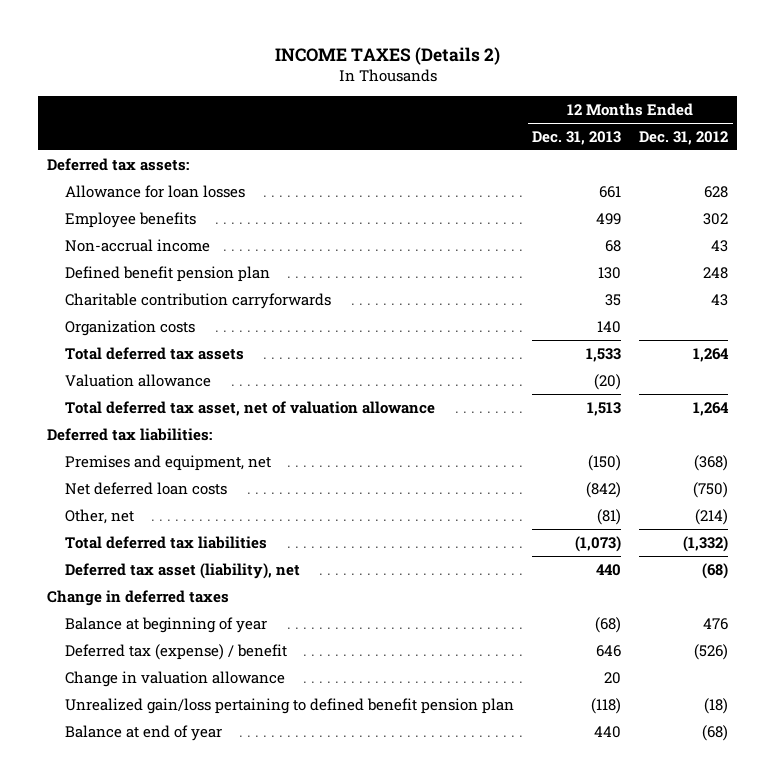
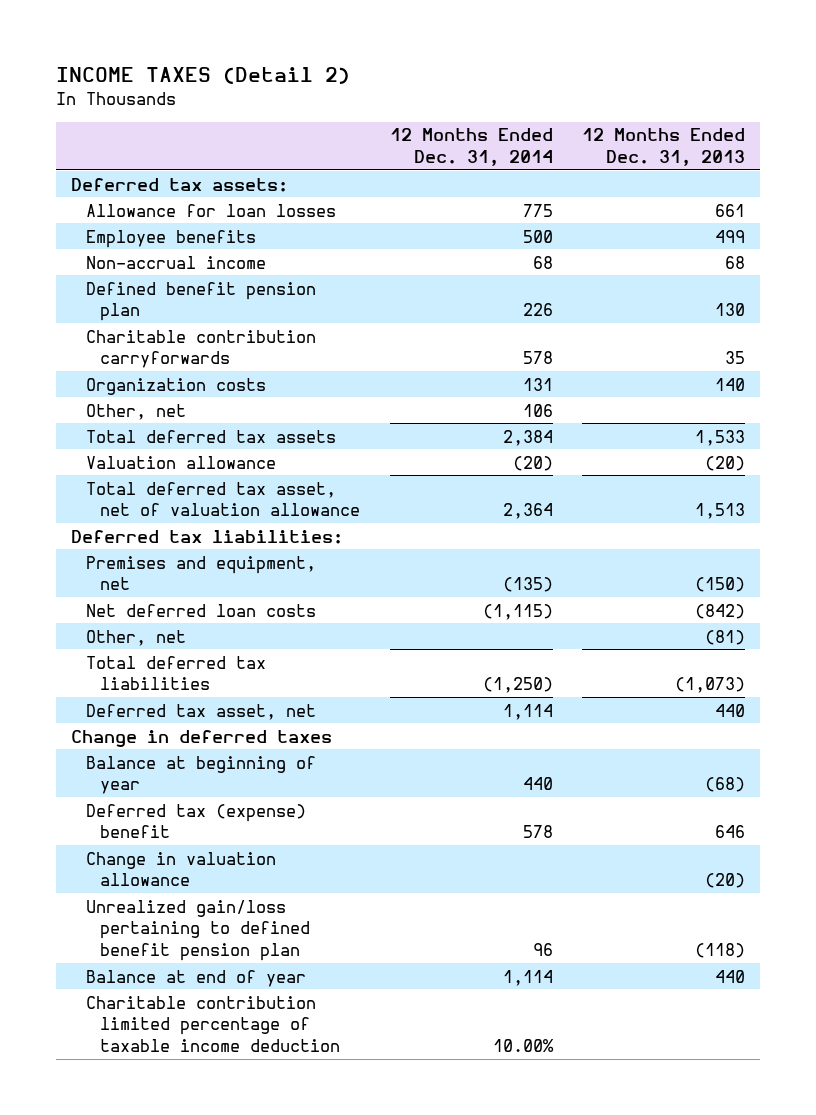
[274,47,500,66] INCOME TAXES (Details 2) -> [56,67,351,85] INCOME TAXES (Detail 2)
[639,130,729,145] Dec. 31, 2012 -> none
none -> [389,128,553,166] 12 Months Ended Dec. 31, 2014
none -> [85,403,186,420] Other, net
[65,562,301,579] Deferred tax asset (liability), net -> [85,703,316,720] Deferred tax asset, net
[65,643,288,660] Deferred tax (expense) / benefit -> [85,803,306,839] Deferred tax (expense) benefit
[604,671,622,684] 20 -> [705,873,746,889] (20)
none -> [85,995,341,1052] Charitable contribution limited percentage of taxable income deduction

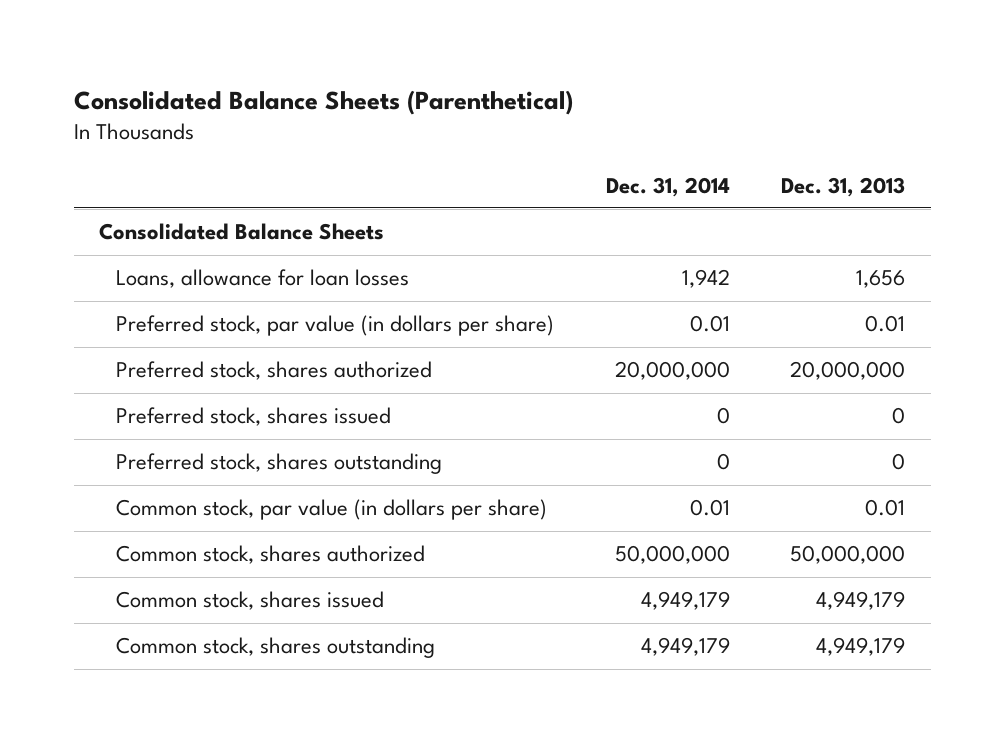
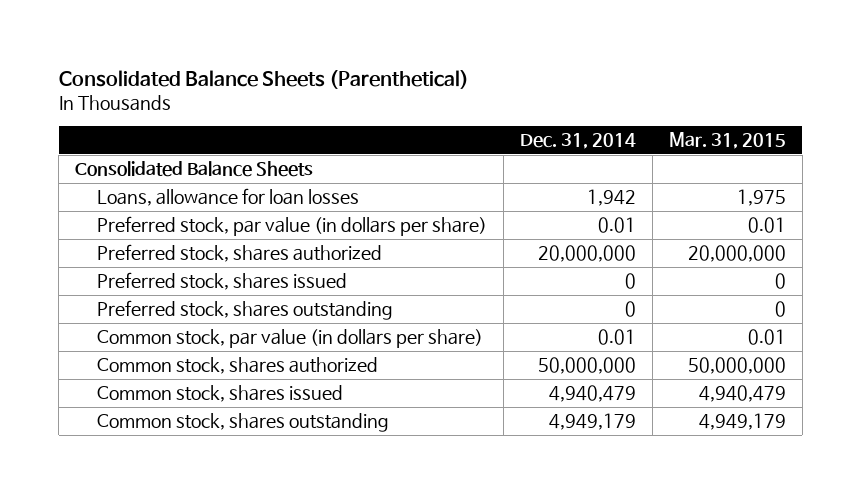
[781,176,906,197] Dec. 31, 2013 -> none
none -> [668,132,786,150] Mar. 31, 2015
[640,591,730,611] 4,949,179 -> [548,385,636,403] 4,940,479

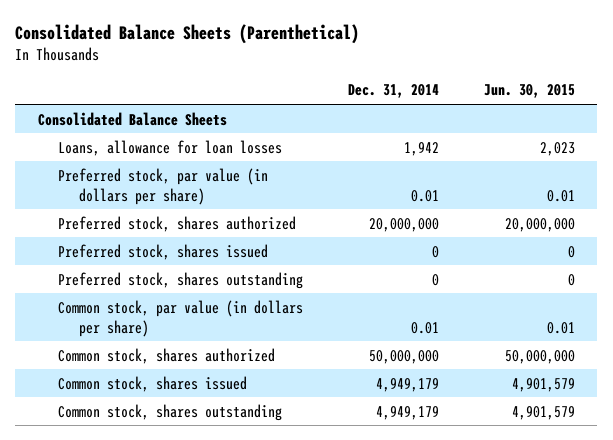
[668,132,786,150] Mar. 31, 2015 -> none
none -> [483,84,575,99] Jun. 30, 2015
[548,385,636,403] 4,940,479 -> [376,377,440,392] 4,949,179

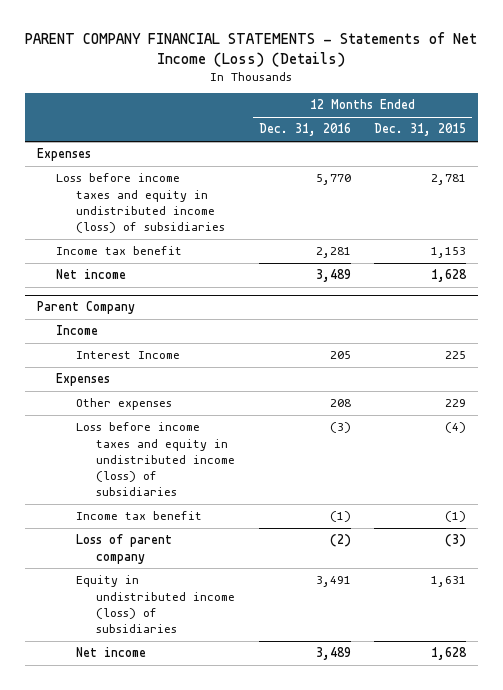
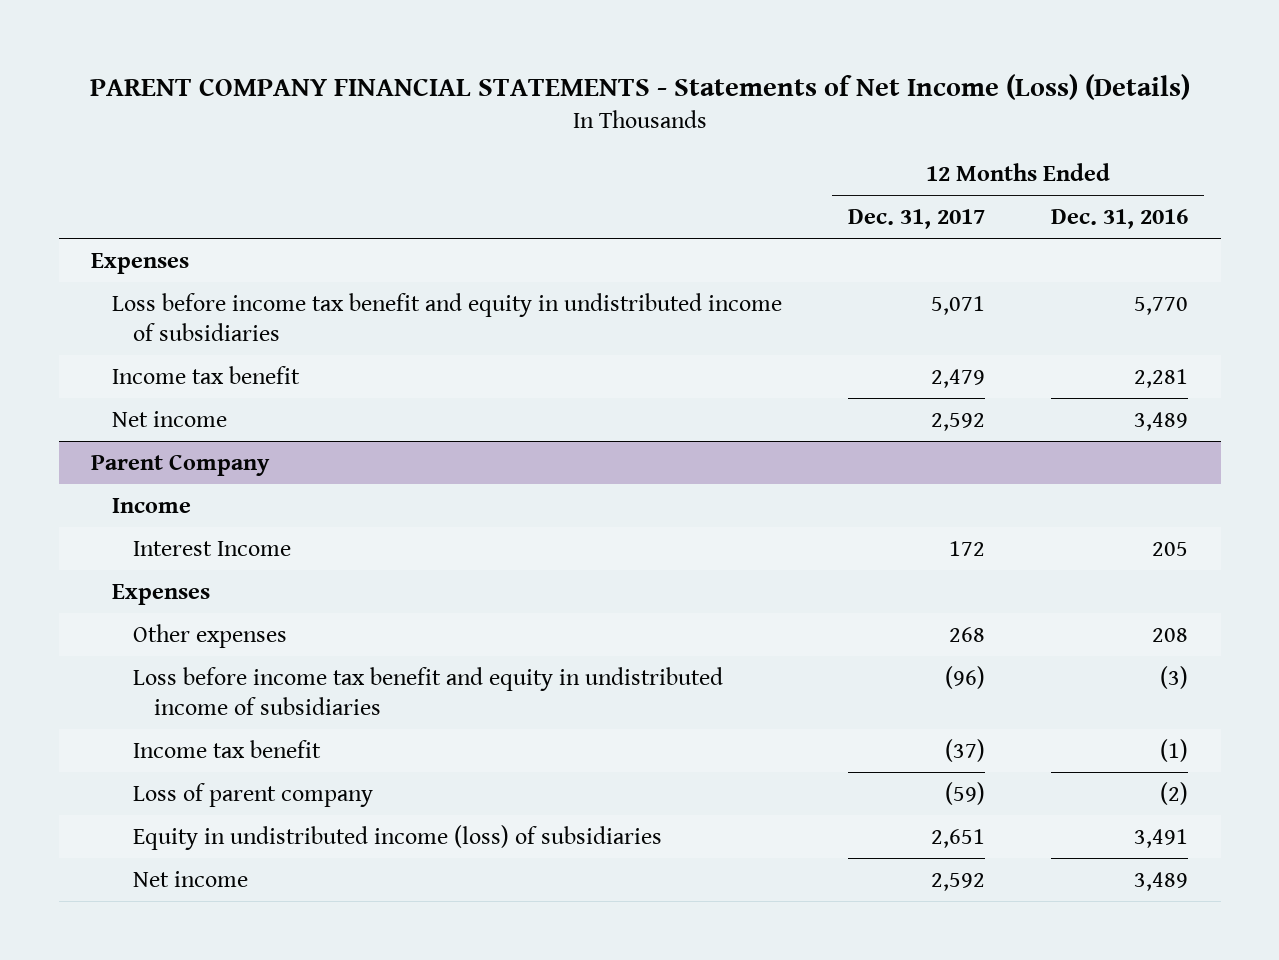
[374,123,467,137] Dec. 31, 2015 -> none
none -> [848,209,986,230] Dec. 31, 2017
[56,173,226,234] Loss before income taxes and equity in undistributed income (loss) of subsidiaries -> [112,292,783,342] Loss before income tax benefit and equity in undistributed income of subsidiaries
[76,422,236,497] Loss before income taxes and equity in undistributed income (loss) of subsidiaries -> [133,666,724,716] Loss before income tax benefit and equity in undistributed income of subsidiaries

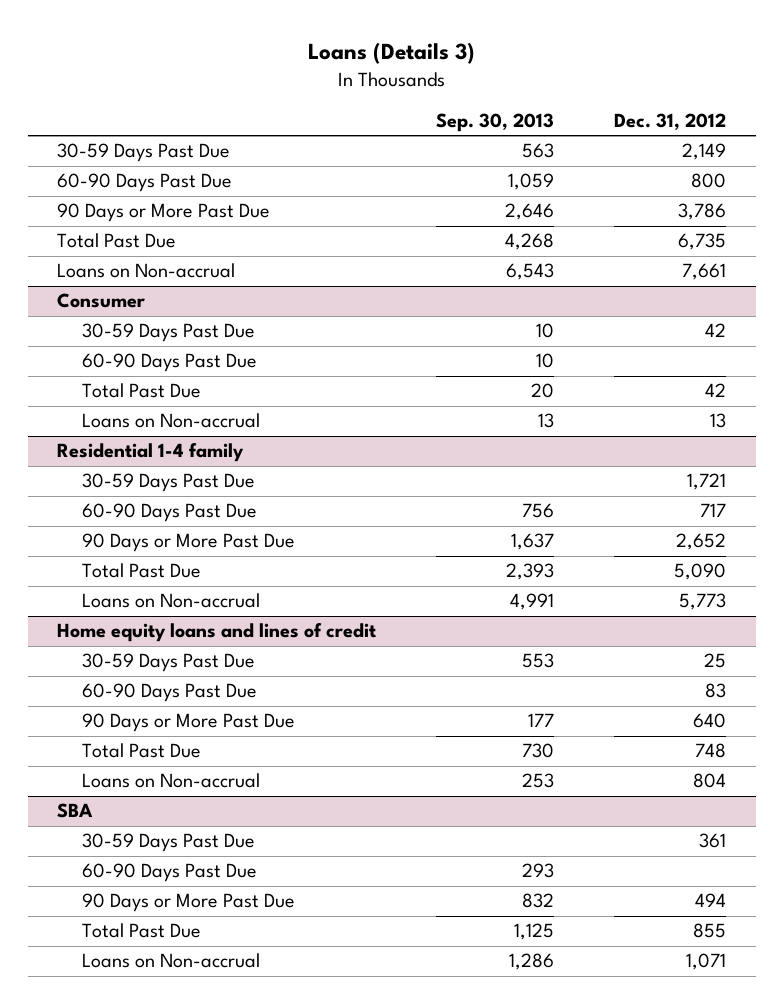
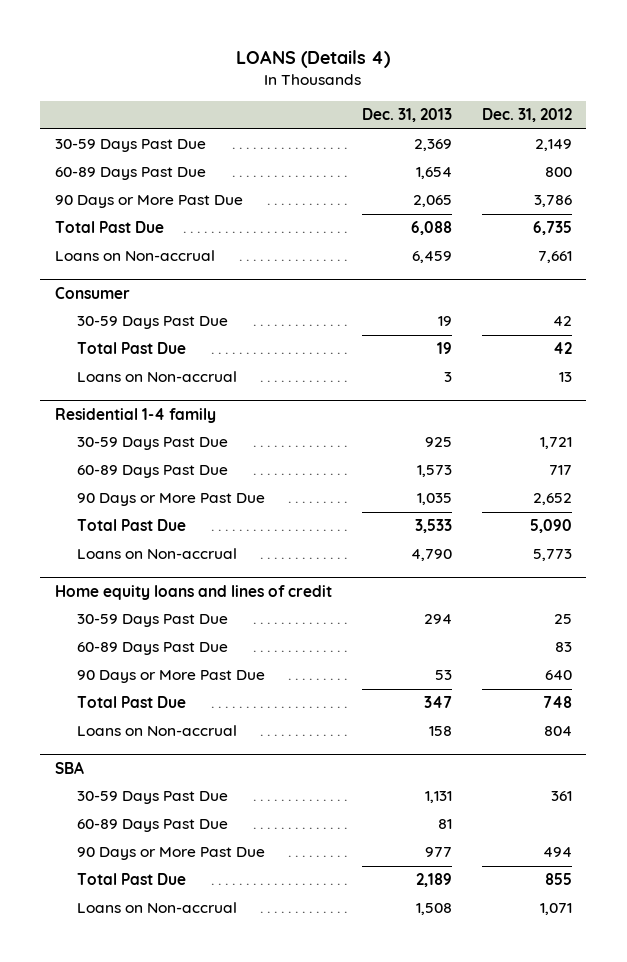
[307,41,475,64] Loans (Details 3) -> [236,50,391,69] LOANS (Details 4)
[436,113,555,133] Sep. 30, 2013 -> none
none -> [361,108,452,123] Dec. 31, 2013
[57,173,233,193] 60-90 Days Past Due -> [55,167,207,181] 60-89 Days Past Due
[81,353,257,373] 60-90 Days Past Due -> none
[81,503,257,523] 60-90 Days Past Due -> [76,465,228,479] 60-89 Days Past Due
[81,683,257,703] 60-90 Days Past Due -> [76,642,228,656] 60-89 Days Past Due
[81,863,257,883] 60-90 Days Past Due -> [76,819,228,833] 60-89 Days Past Due

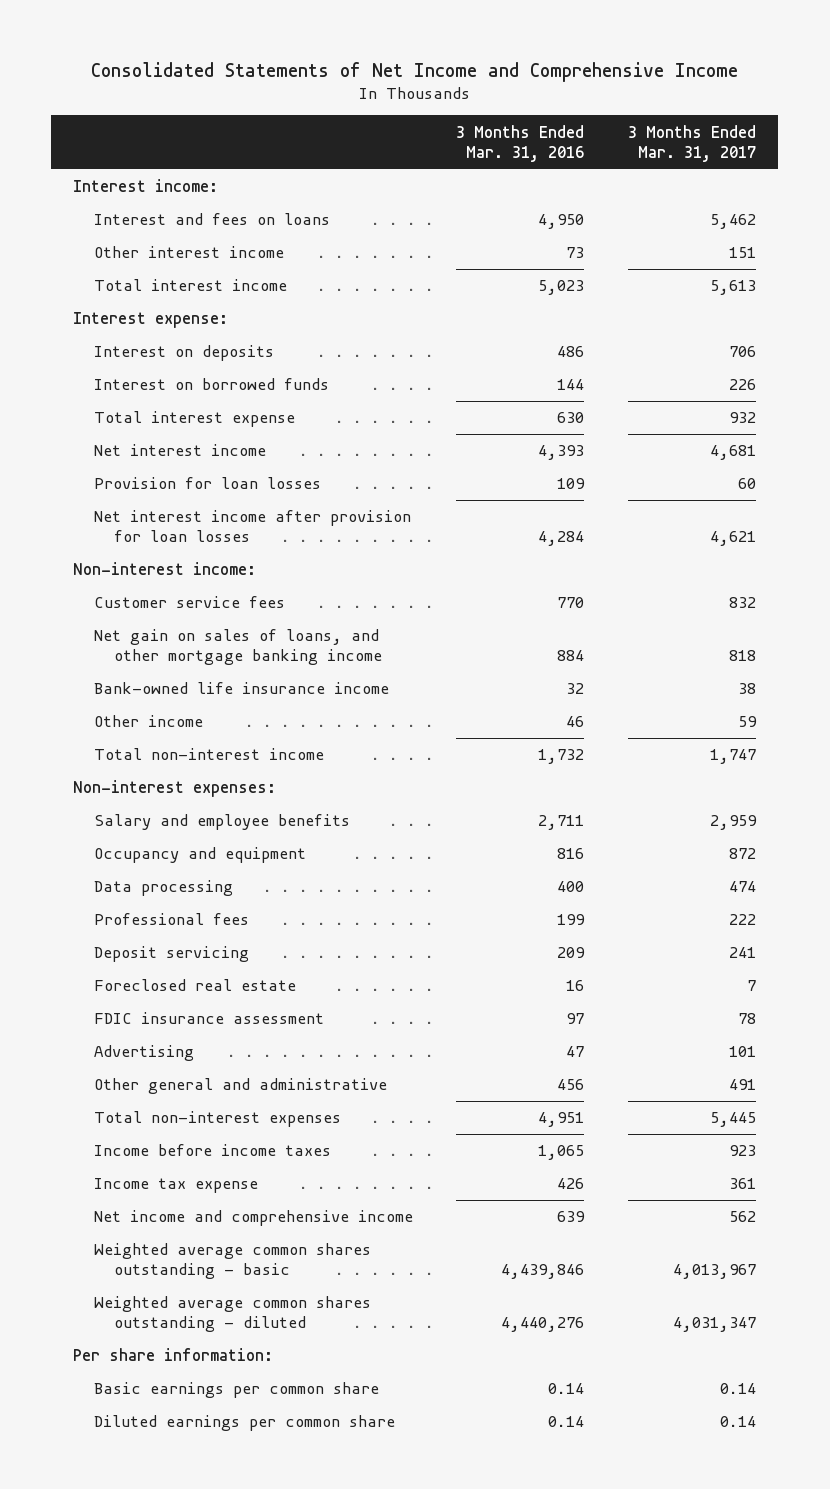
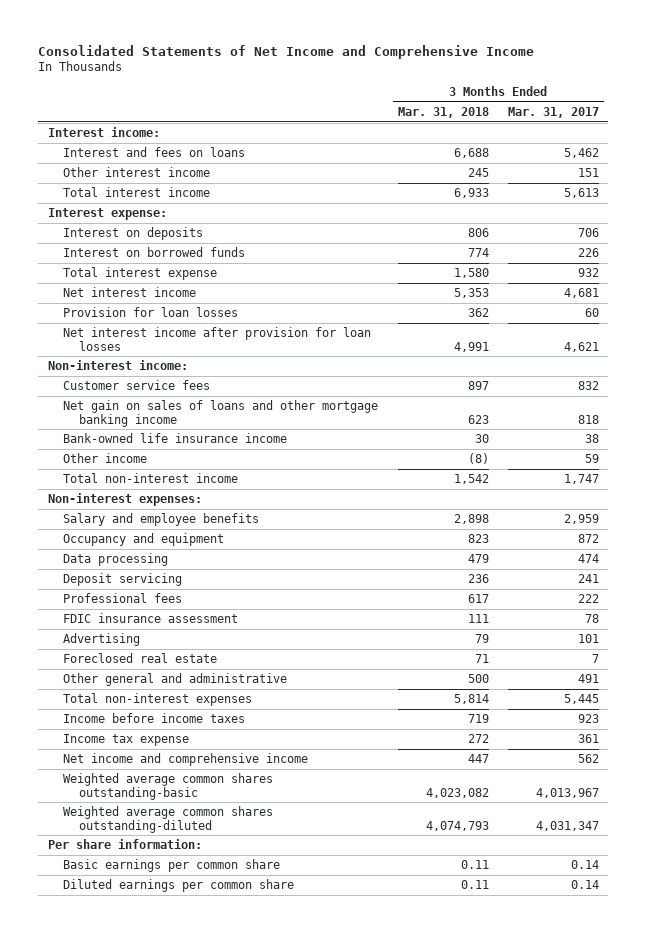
[456,124,585,162] 3 Months Ended Mar. 31, 2016 -> none
none -> [397,106,489,118] Mar. 31, 2018
[93,629,382,666] Net gain on sales of loans, and other mortgage banking income -> [63,400,379,427] Net gain on sales of loans and other mortgage banking income
[93,913,249,926] Professional fees -> [63,593,183,604] Professional fees
[93,979,296,992] Foreclosed real estate -> [63,653,218,664] Foreclosed real estate
[93,1243,371,1280] Weighted average common shares outstanding - basic -> [63,773,274,800] Weighted average common shares outstanding-basic
[93,1296,371,1333] Weighted average common shares outstanding - diluted -> [63,806,274,833] Weighted average common shares outstanding-diluted

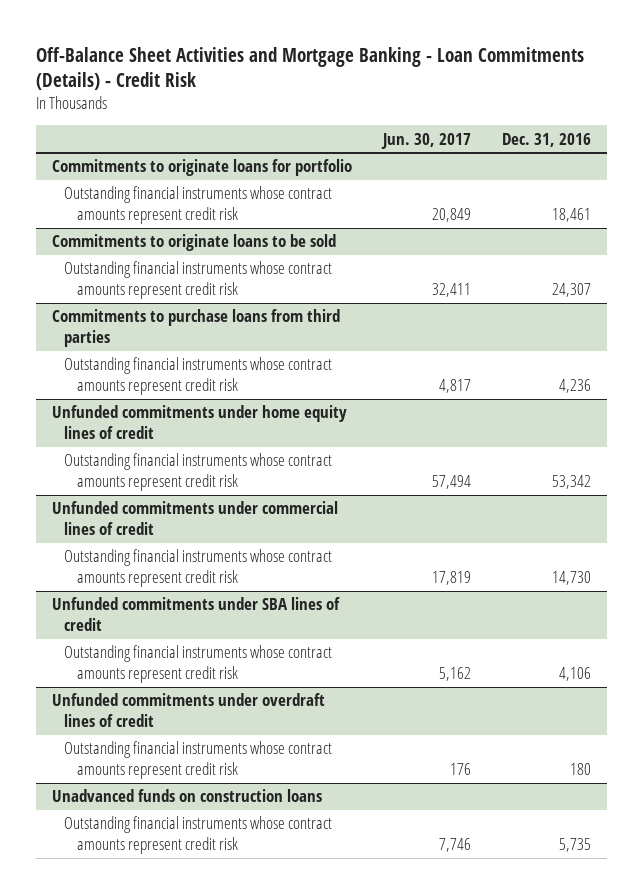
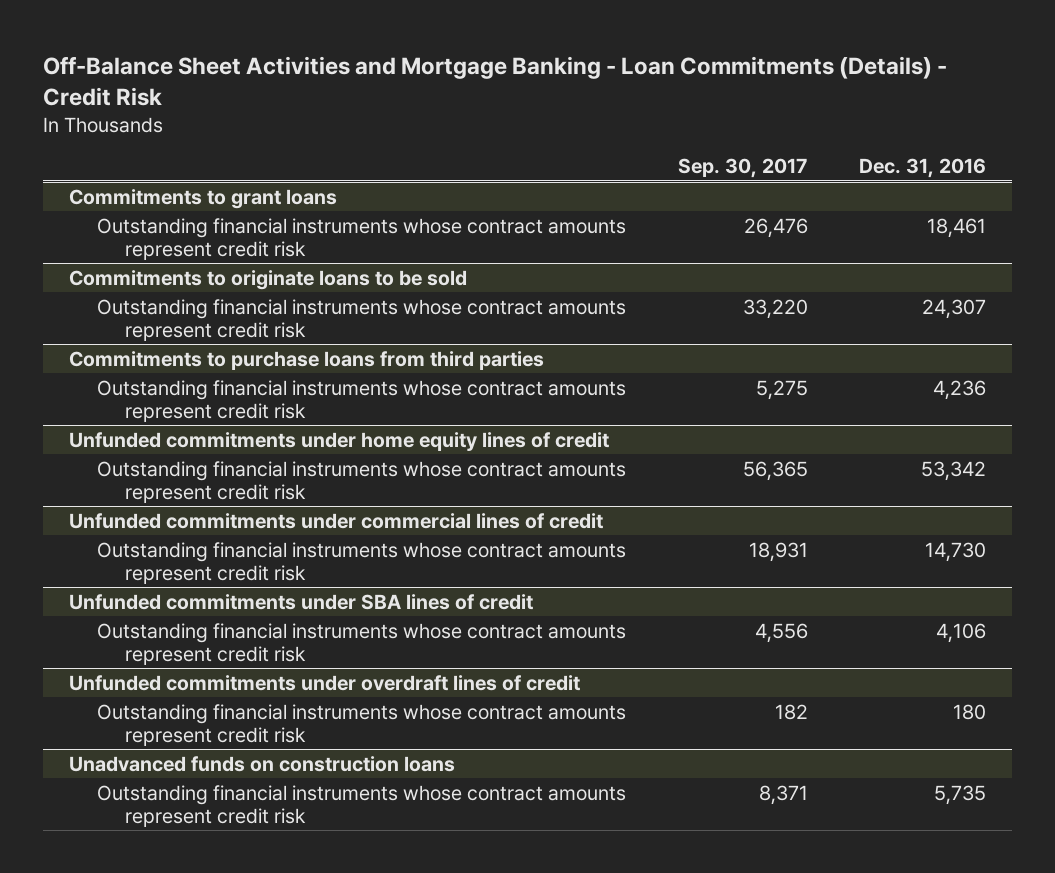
[381,132,472,149] Jun. 30, 2017 -> none
none -> [677,158,808,179] Sep. 30, 2017
[51,159,352,177] Commitments to originate loans for portfolio -> [68,188,337,209] Commitments to grant loans

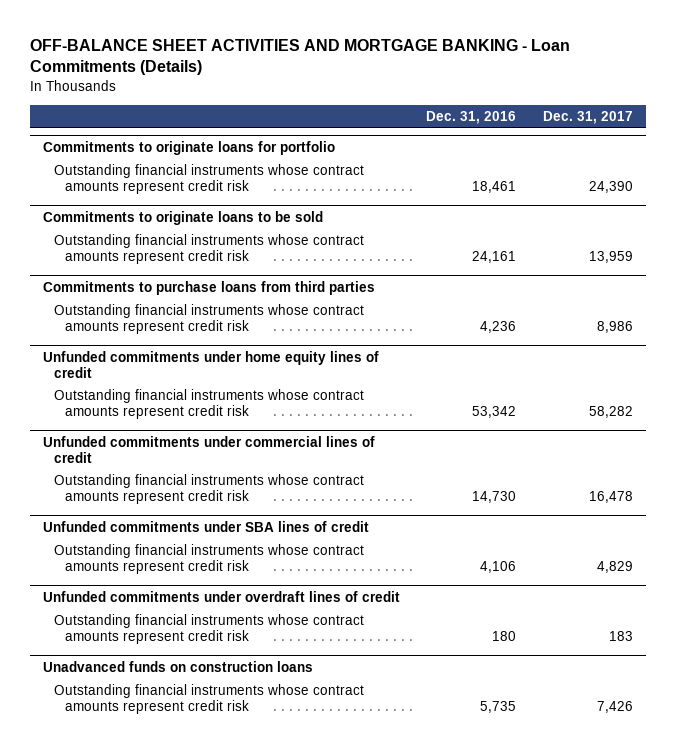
[42,55,947,106] Off-Balance Sheet Activities and Mortgage Banking - Loan Commitments (Details) - Credit Risk -> [29,39,570,76] OFF-BALANCE SHEET ACTIVITIES AND MORTGAGE BANKING - Loan Commitments (Details)
[677,158,808,179] Sep. 30, 2017 -> none
none -> [542,110,633,124] Dec. 31, 2017
[68,188,337,209] Commitments to grant loans -> [43,140,336,155] Commitments to originate loans for portfolio
[922,298,987,319] 24,307 -> [472,250,517,263] 24,161

